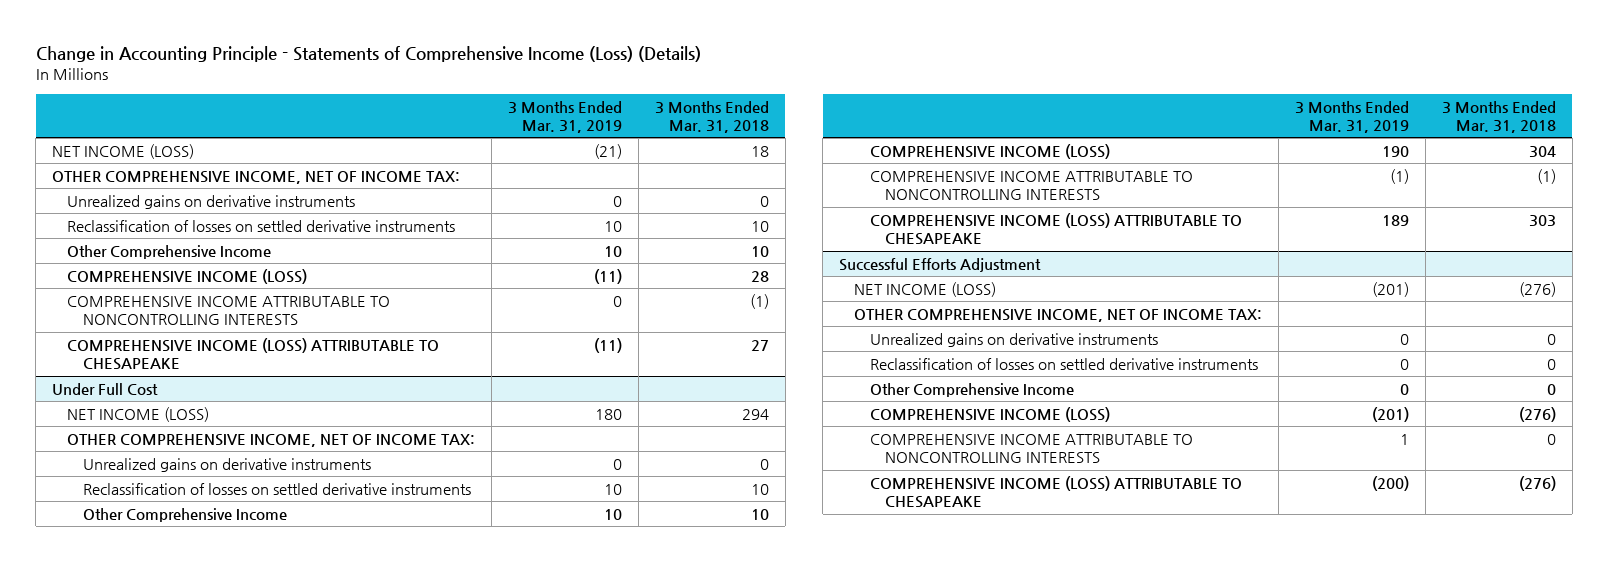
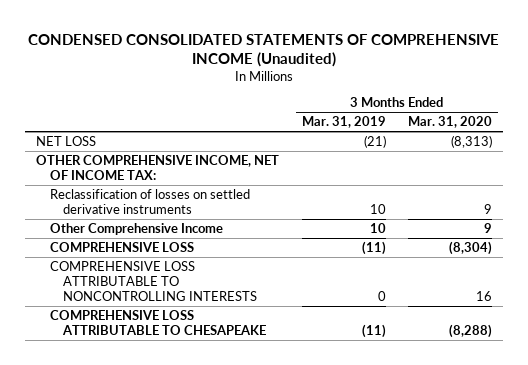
[35,45,701,62] Change in Accounting Principle - Statements of Comprehensive Income (Loss) (Details) -> [28,33,500,67] CONDENSED CONSOLIDATED STATEMENTS OF COMPREHENSIVE INCOME (Unaudited)
[654,100,769,134] 3 Months Ended Mar. 31, 2018 -> none
none -> [407,116,492,129] Mar. 31, 2020
[52,170,461,184] OTHER COMPREHENSIVE INCOME, NET OF INCOME TAX: -> none
[67,194,356,209] Unrealized gains on derivative instruments -> none
[67,219,456,232] Reclassification of losses on settled derivative instruments -> none
[67,244,272,259] Other Comprehensive Income -> none
[67,268,308,284] COMPREHENSIVE INCOME (LOSS) -> none
[67,295,391,326] COMPREHENSIVE INCOME ATTRIBUTABLE TO NONCONTROLLING INTERESTS -> none
[67,337,440,371] COMPREHENSIVE INCOME (LOSS) ATTRIBUTABLE TO CHESAPEAKE -> none
[52,382,159,395] Under Full Cost -> none
[67,406,210,422] NET INCOME (LOSS) -> none
[52,143,195,159] NET INCOME (LOSS) -> [36,135,97,146] NET LOSS
[82,457,371,472] Unrealized gains on derivative instruments -> none
[838,257,1041,272] Successful Efforts Adjustment -> none
[854,281,997,297] NET INCOME (LOSS) -> none
[854,308,1263,322] OTHER COMPREHENSIVE INCOME, NET OF INCOME TAX: -> none
[869,332,1158,347] Unrealized gains on derivative instruments -> none
[869,357,1258,370] Reclassification of losses on settled derivative instruments -> none
[869,382,1074,397] Other Comprehensive Income -> none
[869,406,1110,422] COMPREHENSIVE INCOME (LOSS) -> none
[869,433,1193,464] COMPREHENSIVE INCOME ATTRIBUTABLE TO NONCONTROLLING INTERESTS -> none
[869,475,1242,509] COMPREHENSIVE INCOME (LOSS) ATTRIBUTABLE TO CHESAPEAKE -> none
[869,143,1110,159] COMPREHENSIVE INCOME (LOSS) -> [49,241,194,252] COMPREHENSIVE LOSS
[1382,145,1410,157] 190 -> [361,240,386,255] (11)
[869,170,1193,201] COMPREHENSIVE INCOME ATTRIBUTABLE TO NONCONTROLLING INTERESTS -> [49,260,258,301] COMPREHENSIVE LOSS ATTRIBUTABLE TO NONCONTROLLING INTERESTS
[1390,168,1410,184] (1) -> [377,290,386,301] 0
[869,212,1242,246] COMPREHENSIVE INCOME (LOSS) ATTRIBUTABLE TO CHESAPEAKE -> [49,309,267,335] COMPREHENSIVE LOSS ATTRIBUTABLE TO CHESAPEAKE
[1382,214,1410,226] 189 -> [361,323,386,338] (11)

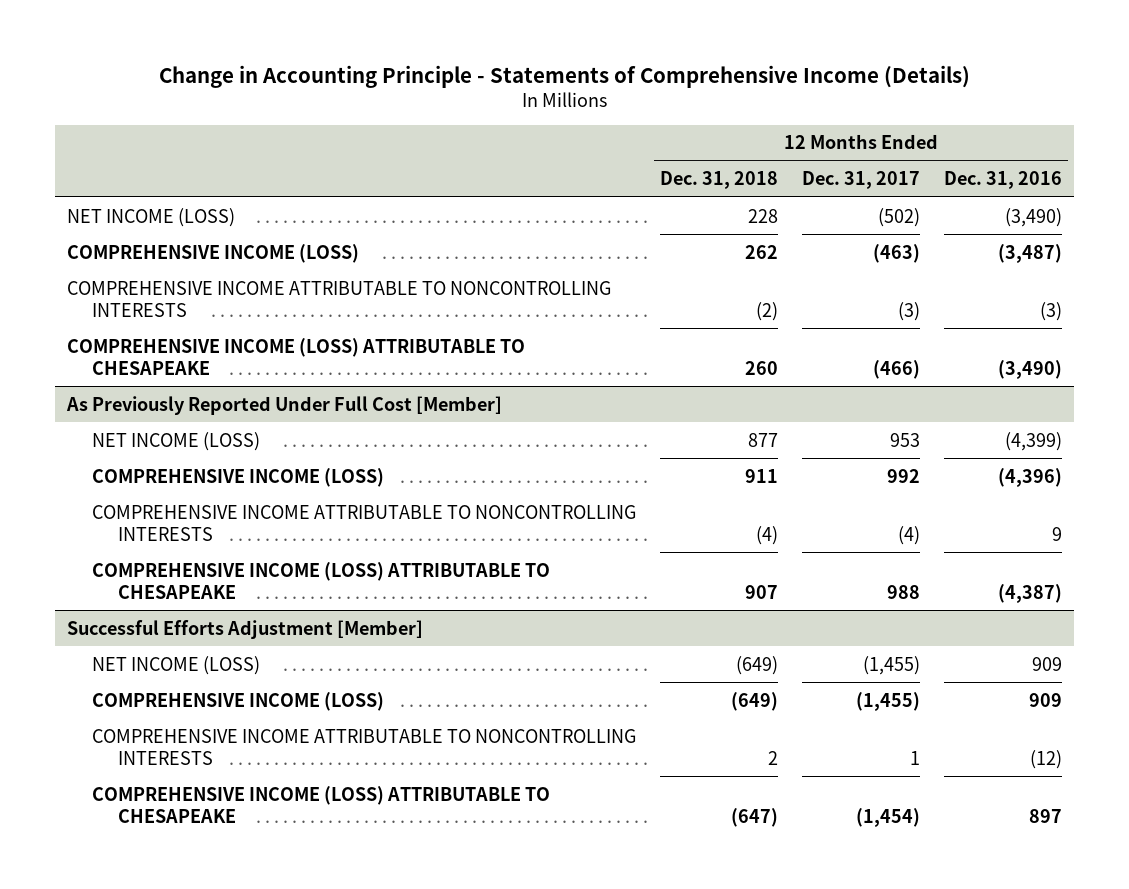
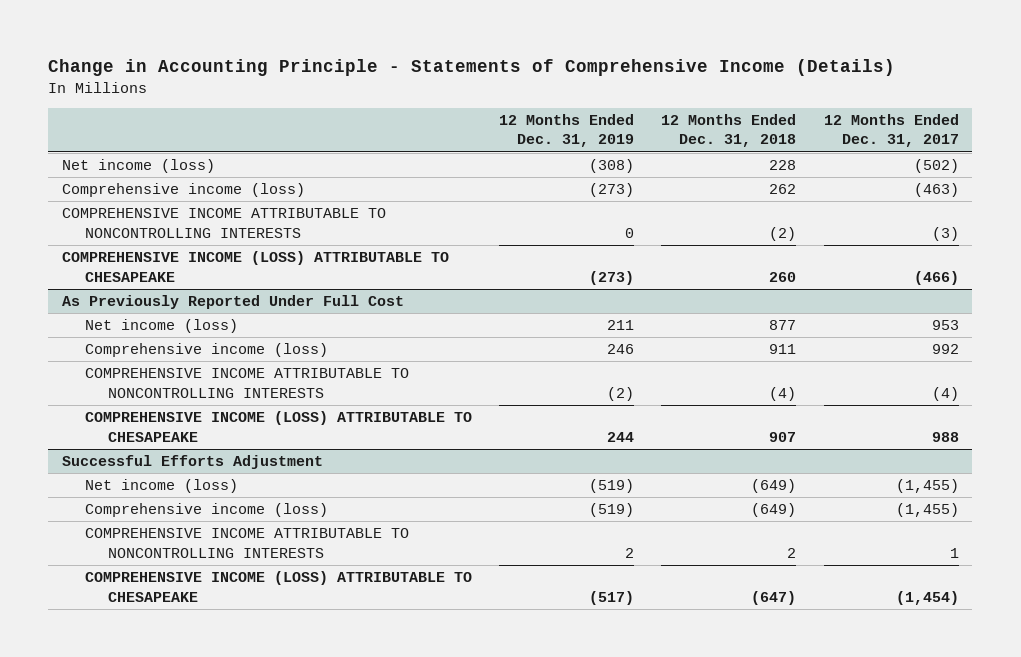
[944,171,1063,190] Dec. 31, 2016 -> none
none -> [499,114,635,148] 12 Months Ended Dec. 31, 2019
[66,207,235,227] NET INCOME (LOSS) -> [62,159,216,174] Net income (loss)
[66,243,359,263] COMPREHENSIVE INCOME (LOSS) -> [62,183,306,198] Comprehensive income (loss)
[65,395,502,415] As Previously Reported Under Full Cost [Member] -> [62,295,405,310] As Previously Reported Under Full Cost
[92,431,261,451] NET INCOME (LOSS) -> [84,319,238,334] Net income (loss)
[92,467,385,487] COMPREHENSIVE INCOME (LOSS) -> [84,343,328,358] Comprehensive income (loss)
[66,619,423,639] Successful Efforts Adjustment [Member] -> [62,455,324,470] Successful Efforts Adjustment
[92,655,261,675] NET INCOME (LOSS) -> [84,479,238,494] Net income (loss)
[92,691,385,711] COMPREHENSIVE INCOME (LOSS) -> [84,503,328,518] Comprehensive income (loss)

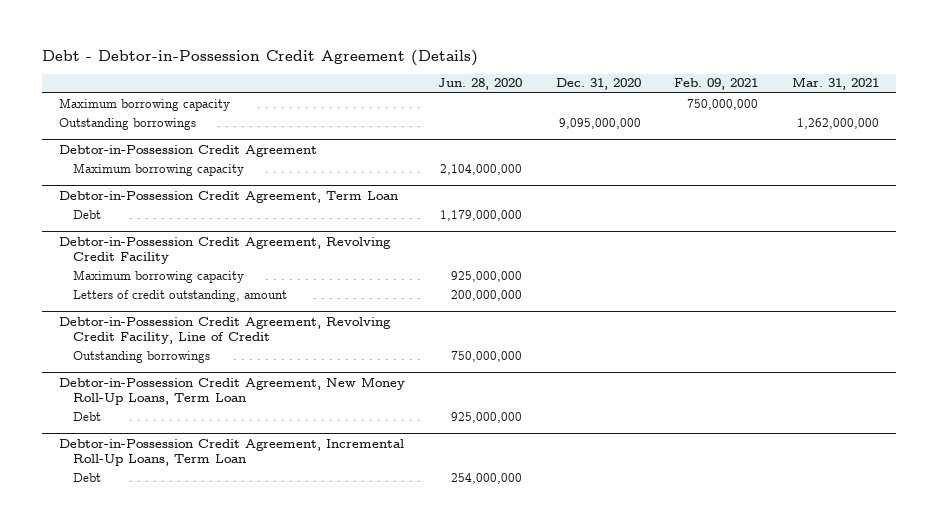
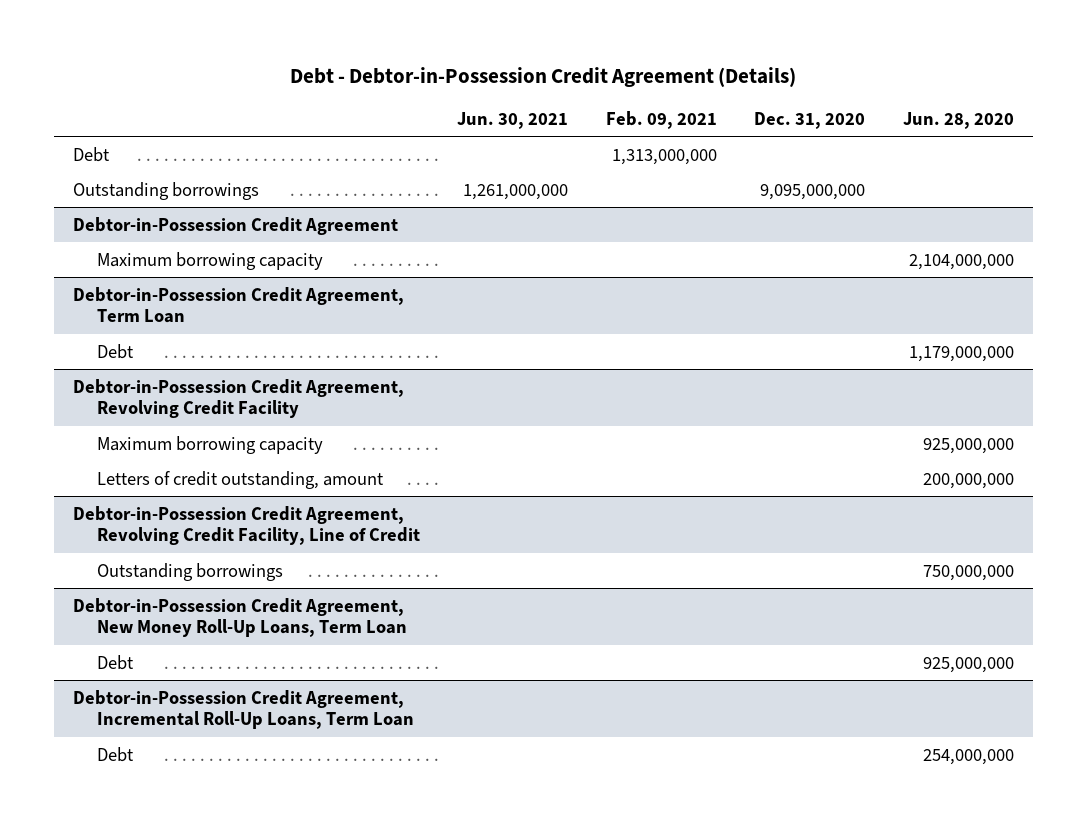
[791,77,879,91] Mar. 31, 2021 -> none
none -> [457,111,569,129] Jun. 30, 2021
[58,97,230,111] Maximum borrowing capacity -> none
none -> [73,146,111,162] Debt

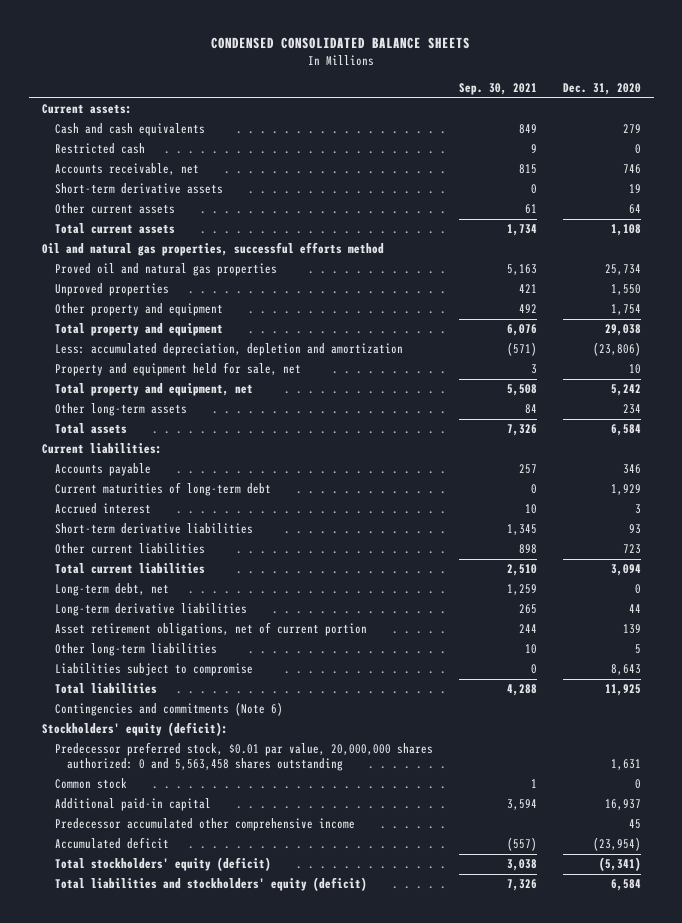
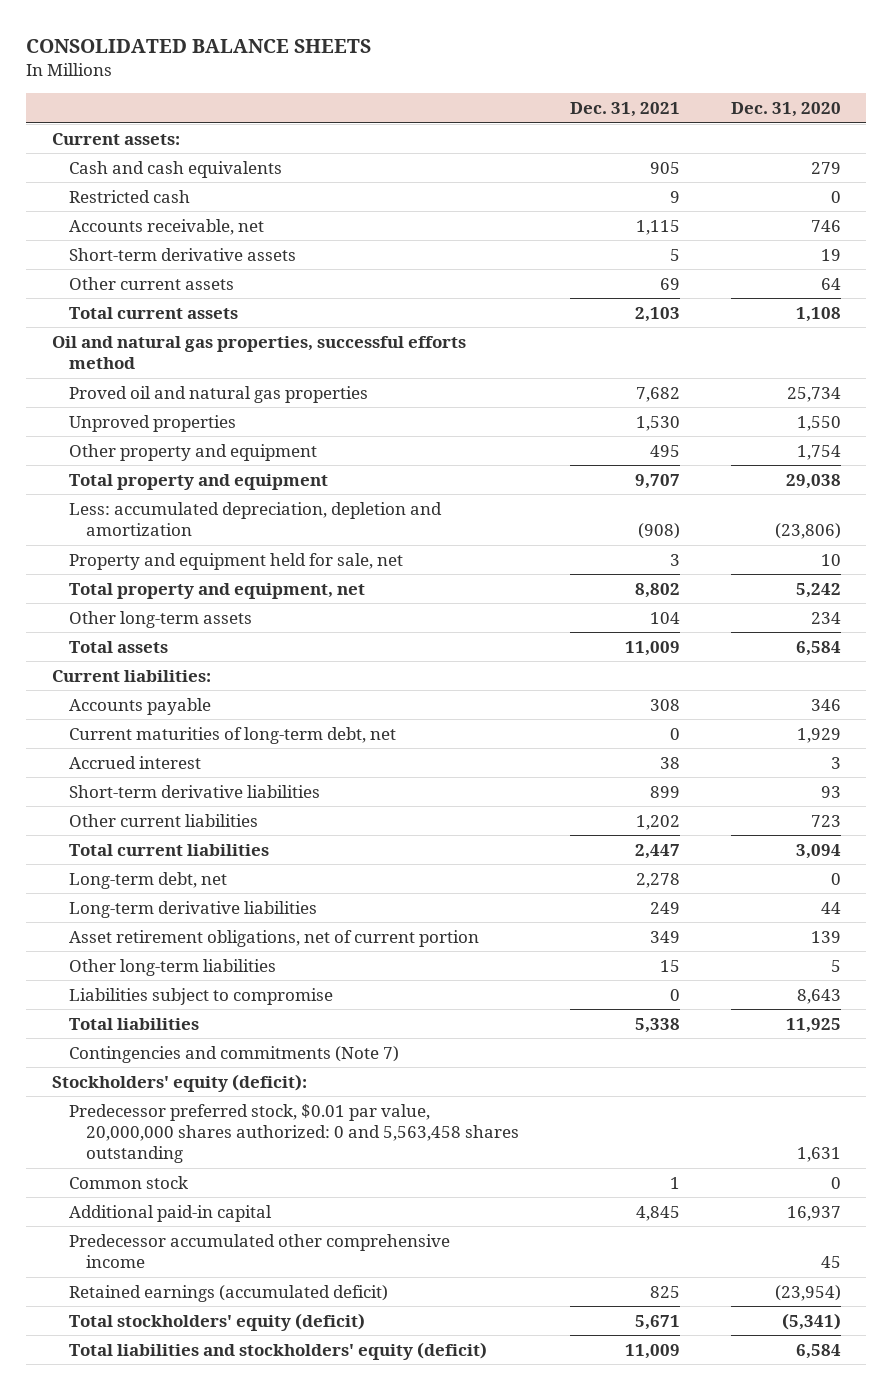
[211,37,471,50] CONDENSED CONSOLIDATED BALANCE SHEETS -> [26,38,372,53] CONSOLIDATED BALANCE SHEETS
[458,82,537,95] Sep. 30, 2021 -> none
none -> [569,102,680,118] Dec. 31, 2021
[54,482,271,497] Current maturities of long-term debt -> [68,726,396,744] Current maturities of long-term debt, net
[54,702,283,717] Contingencies and commitments (Note 6) -> [68,1045,399,1063] Contingencies and commitments (Note 7)
[54,837,169,850] Accumulated deficit -> [68,1284,388,1302] Retained earnings (accumulated deficit)

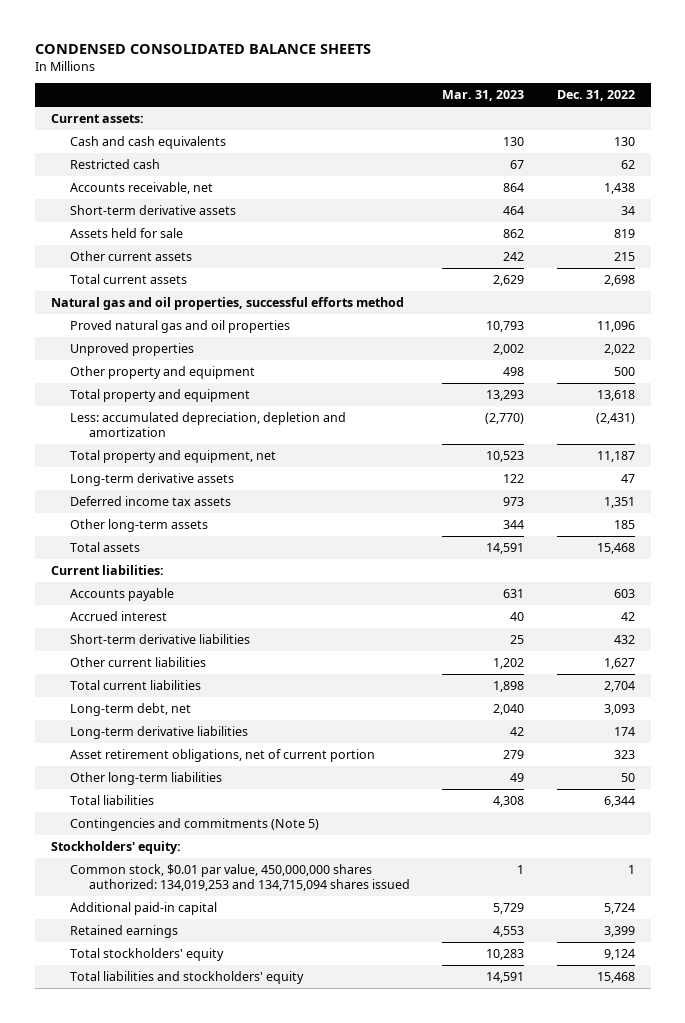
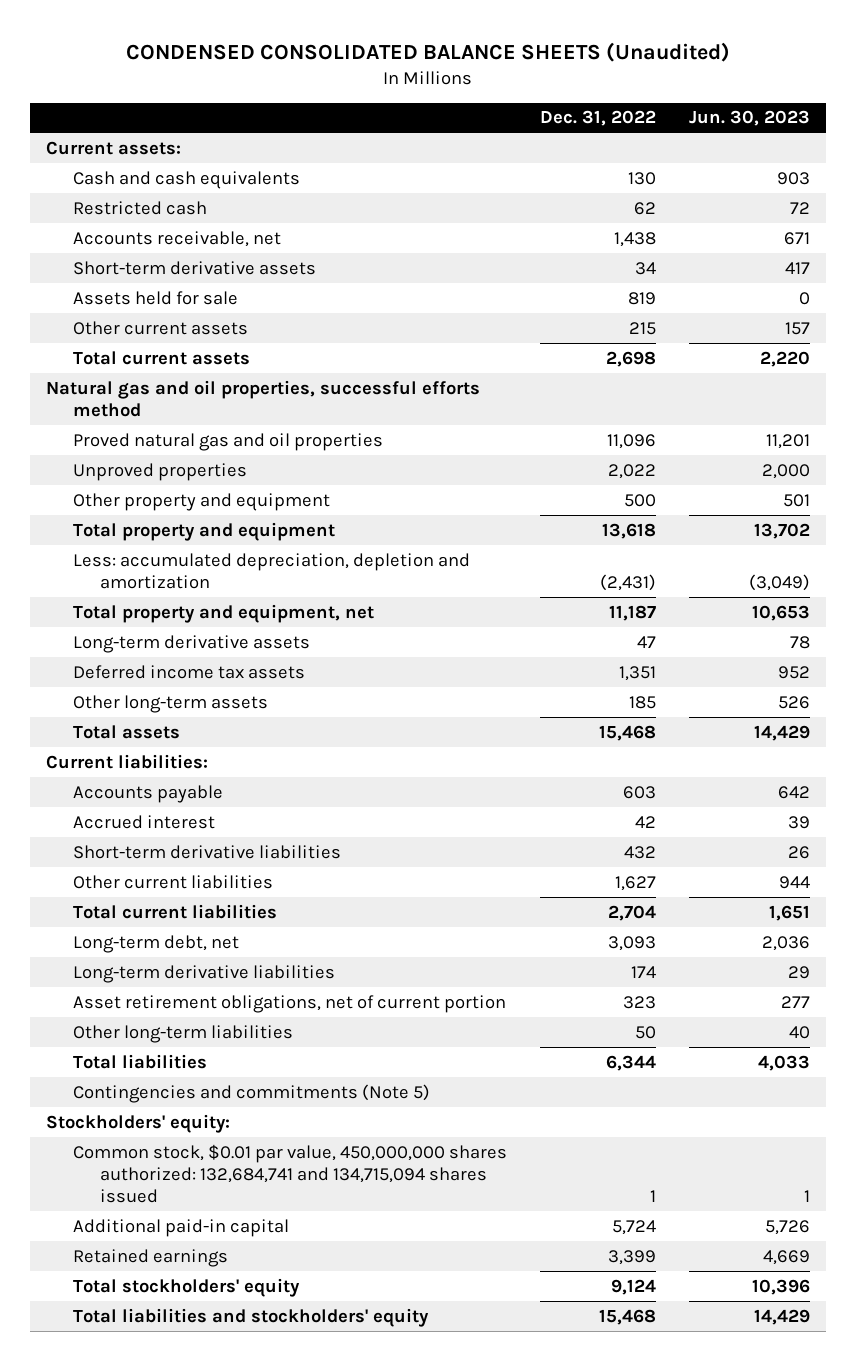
[34,43,371,54] CONDENSED CONSOLIDATED BALANCE SHEETS -> [125,41,730,62] CONDENSED CONSOLIDATED BALANCE SHEETS (Unaudited)
[442,90,525,102] Mar. 31, 2023 -> none
none -> [688,110,810,127] Jun. 30, 2023
[69,863,410,891] Common stock, $0.01 par value, 450,000,000 shares authorized: 134,019,253 and 134,715,094 shares issued -> [73,1143,508,1203] Common stock, $0.01 par value, 450,000,000 shares authorized: 132,684,741 and 134,715,094 shares issued

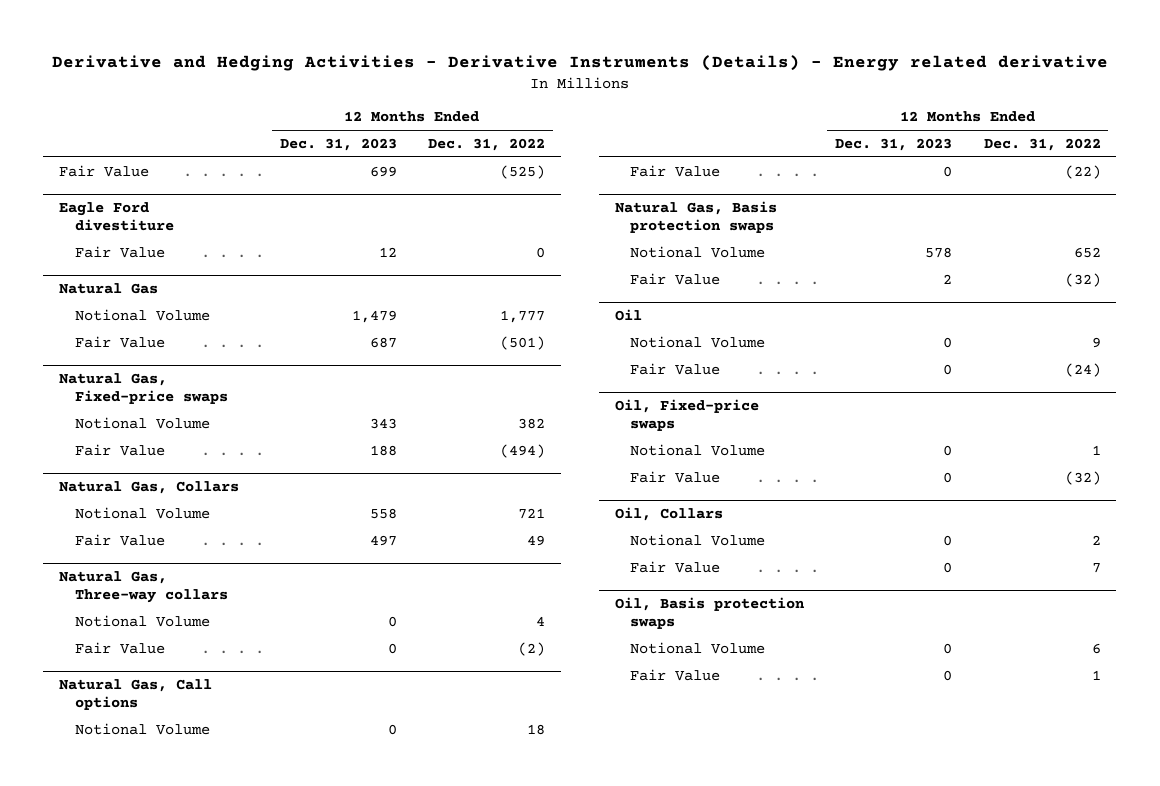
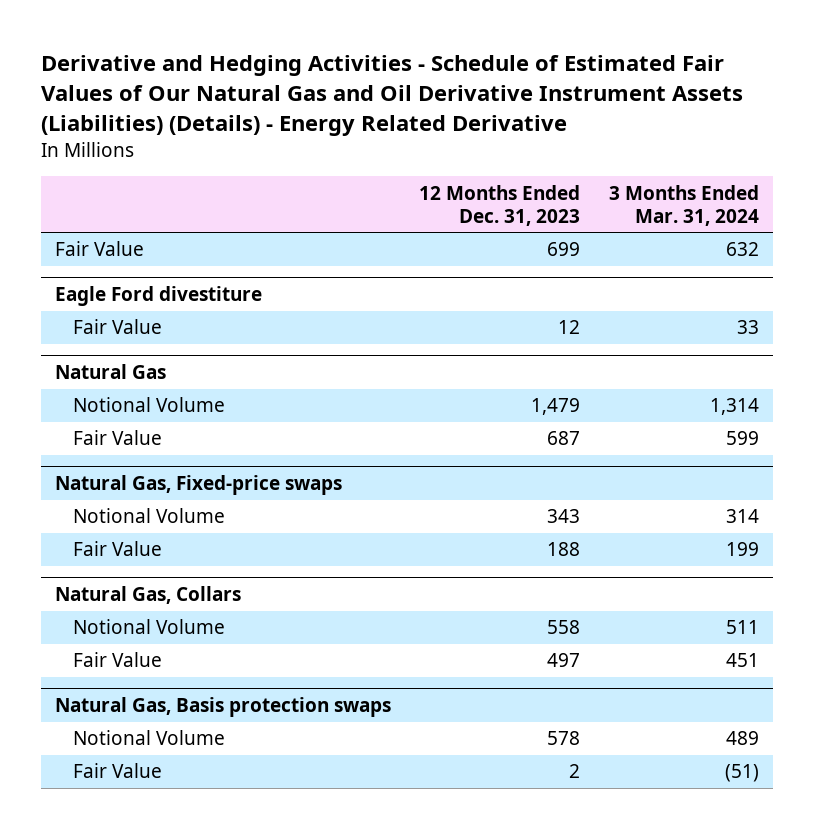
[51,55,1108,72] Derivative and Hedging Activities - Derivative Instruments (Details) - Energy related derivative -> [41,55,744,136] Derivative and Hedging Activities - Schedule of Estimated Fair Values of Our Natural Gas and Oil Derivative Instrument Assets (Liabilities) (Details) - Energy Related Derivative
[427,137,545,151] Dec. 31, 2022 -> none
none -> [608,184,759,226] 3 Months Ended Mar. 31, 2024
[59,570,228,604] Natural Gas, Three-way collars -> none
[74,614,210,627] Notional Volume -> none
[74,641,165,654] Fair Value -> none
[59,678,213,711] Natural Gas, Call options -> none
[74,722,210,735] Notional Volume -> none
[630,164,721,177] Fair Value -> none
[614,308,642,321] Oil -> none
[630,335,766,348] Notional Volume -> none
[630,362,721,375] Fair Value -> none
[614,398,759,432] Oil, Fixed-price swaps -> none
[630,443,766,456] Notional Volume -> none
[630,470,721,483] Fair Value -> none
[614,506,723,521] Oil, Collars -> none
[630,533,766,546] Notional Volume -> none
[630,560,721,573] Fair Value -> none
[614,596,805,630] Oil, Basis protection swaps -> none
[630,641,766,654] Notional Volume -> none
[630,668,721,681] Fair Value -> none

